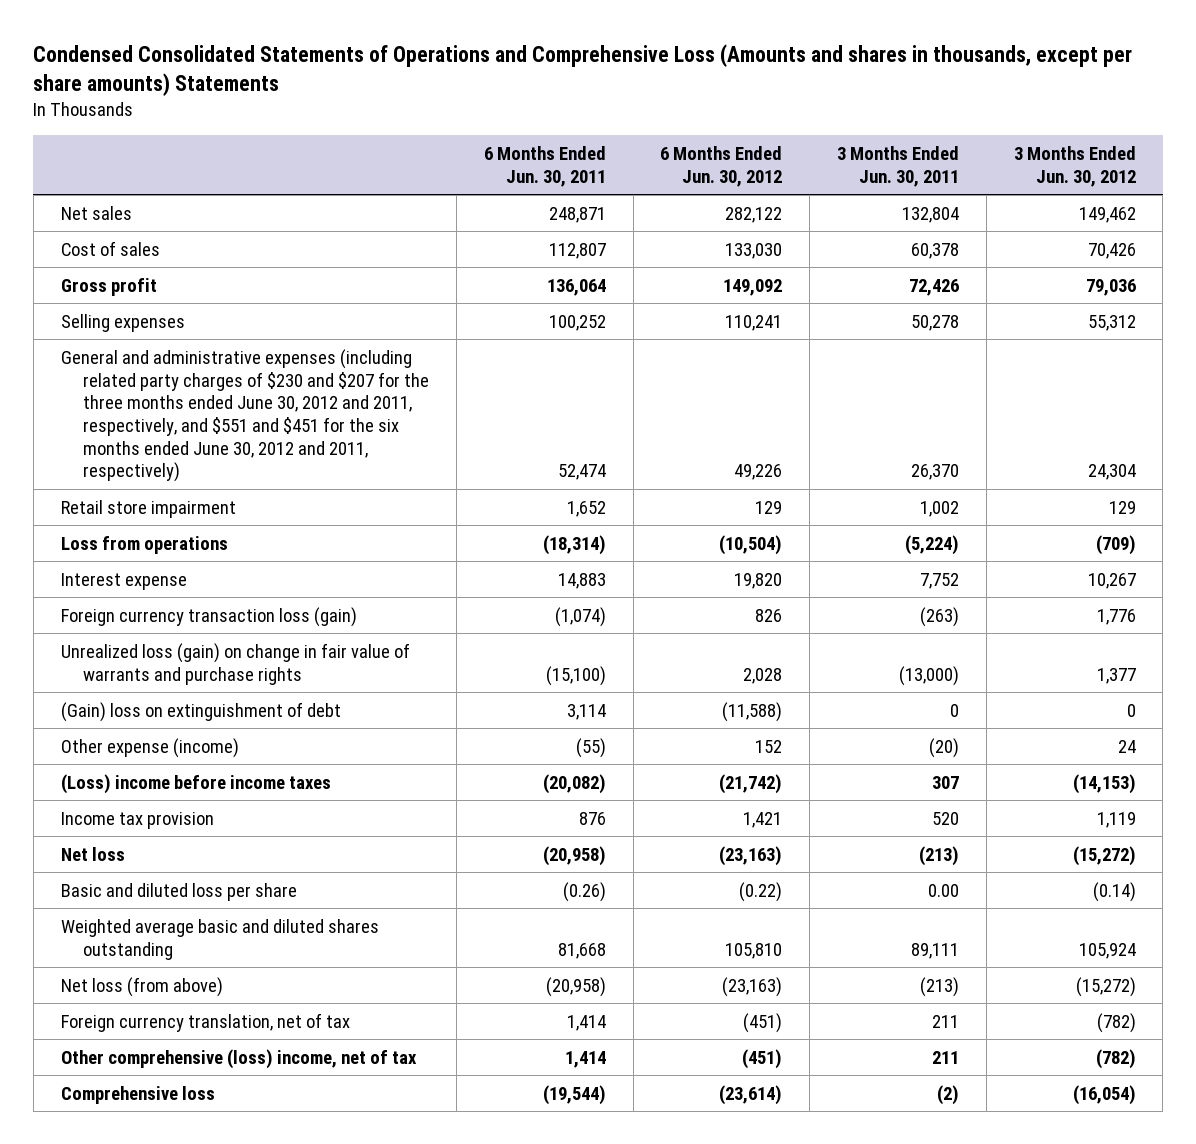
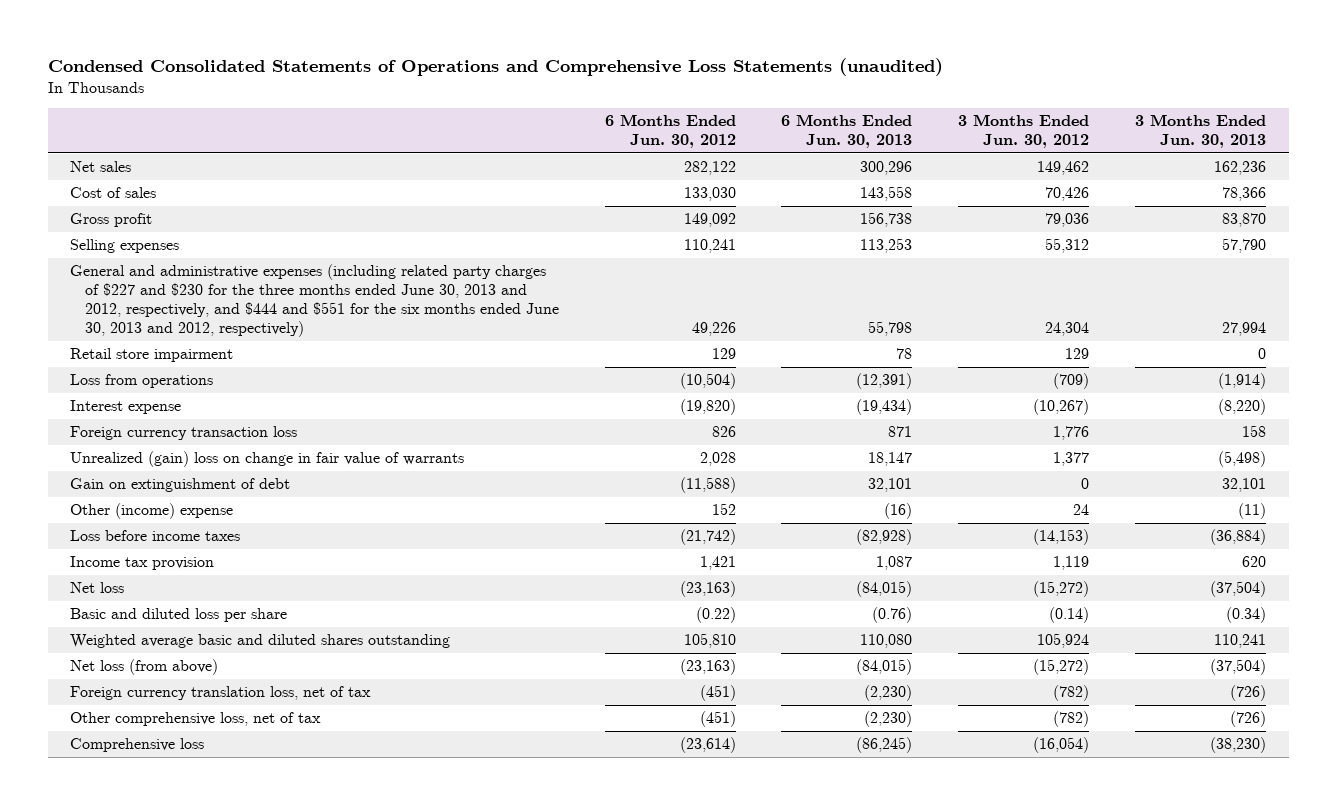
[33,44,1133,97] Condensed Consolidated Statements of Operations and Comprehensive Loss (Amounts and shares in thousands, except per share amounts) Statements -> [47,57,943,76] Condensed Consolidated Statements of Operations and Comprehensive Loss Statements (unaudited)
[483,145,606,187] 6 Months Ended Jun. 30, 2011 -> none
[836,145,959,187] 3 Months Ended Jun. 30, 2011 -> none
none -> [781,114,913,149] 6 Months Ended Jun. 30, 2013
none -> [1134,114,1266,149] 3 Months Ended Jun. 30, 2013
[60,348,430,483] General and administrative expenses (including related party charges of $230 and $207 for the three months ended June 30, 2012 and 2011, respectively, and $551 and $451 for the six months ended June 30, 2012 and 2011, respectively) -> [70,264,559,337] General and administrative expenses (including related party charges of $227 and $230 for the three months ended June 30, 2013 and 2012, respectively, and $444 and $551 for the six months ended June 30, 2013 and 2012, respectively)
[734,572,783,589] 19,820 -> [679,399,736,416] (19,820)
[1087,572,1136,589] 10,267 -> [1032,399,1089,416] (10,267)
[60,606,357,627] Foreign currency transaction loss (gain) -> [70,426,298,441] Foreign currency transaction loss
[60,642,410,685] Unrealized loss (gain) on change in fair value of warrants and purchase rights -> [70,451,465,468] Unrealized (gain) loss on change in fair value of warrants
[60,701,341,722] (Gain) loss on extinguishment of debt -> [70,478,291,493] Gain on extinguishment of debt
[60,737,239,758] Other expense (income) -> [70,503,234,520] Other (income) expense
[60,773,331,794] (Loss) income before income taxes -> [70,530,241,542] Loss before income taxes
[60,1012,350,1032] Foreign currency translation, net of tax -> [70,686,372,701] Foreign currency translation loss, net of tax
[60,1048,417,1069] Other comprehensive (loss) income, net of tax -> [70,712,322,727] Other comprehensive loss, net of tax

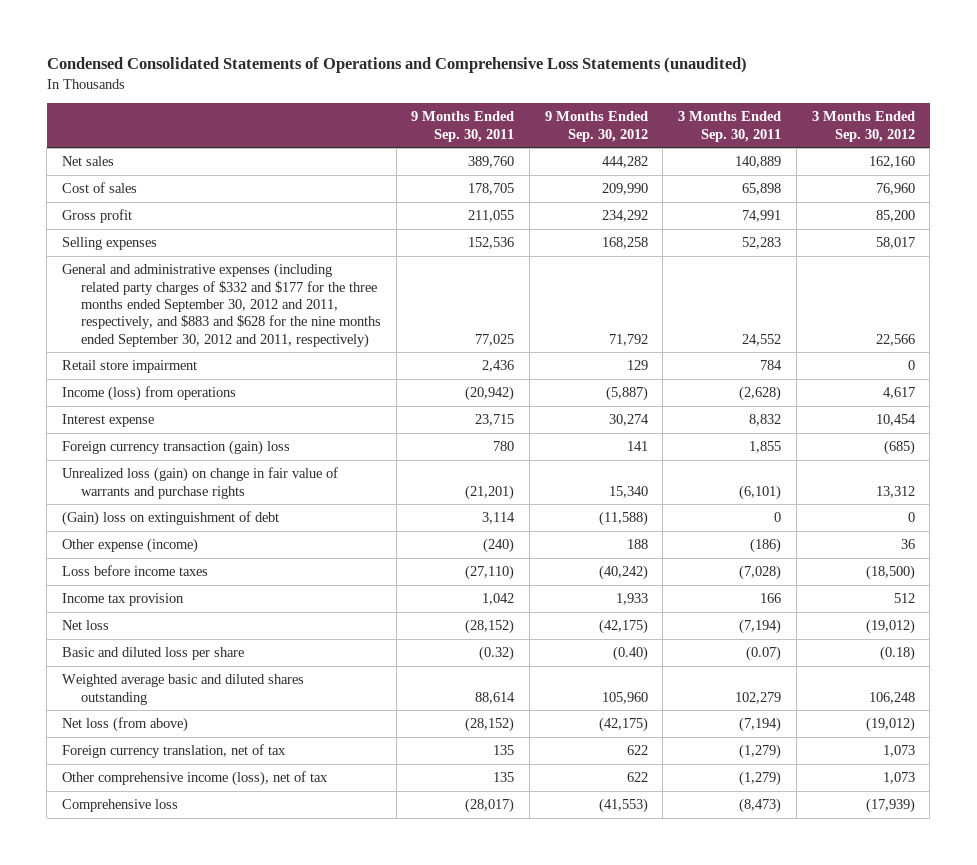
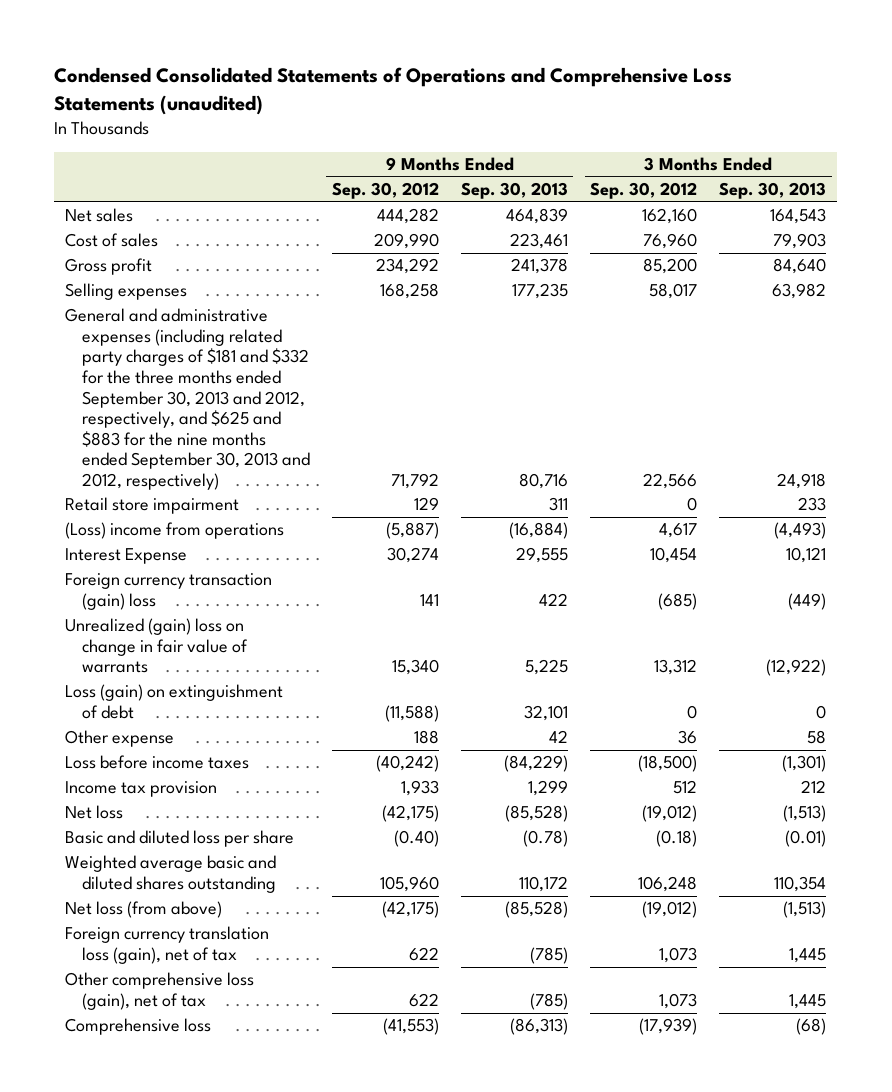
[411,111,515,142] 9 Months Ended Sep. 30, 2011 -> none
[678,111,782,142] 3 Months Ended Sep. 30, 2011 -> none
none -> [460,182,568,200] Sep. 30, 2013
none -> [719,182,827,200] Sep. 30, 2013
[62,263,381,348] General and administrative expenses (including related party charges of $332 and $177 for the three months ended September 30, 2012 and 2011, respectively, and $883 and $628 for the nine months ended September 30, 2012 and 2011, respectively) -> [65,308,310,490] General and administrative expenses (including related party charges of $181 and $332 for the three months ended September 30, 2013 and 2012, respectively, and $625 and $883 for the nine months ended September 30, 2013 and 2012, respectively)
[62,386,237,402] Income (loss) from operations -> [65,522,285,540] (Loss) income from operations
[62,414,155,428] Interest expense -> [65,548,188,565] Interest Expense
[62,467,339,499] Unrealized loss (gain) on change in fair value of warrants and purchase rights -> [65,618,248,674] Unrealized (gain) loss on change in fair value of warrants
[62,511,280,527] (Gain) loss on extinguishment of debt -> [65,684,284,719] Loss (gain) on extinguishment of debt
[62,538,199,554] Other expense (income) -> [65,730,175,748] Other expense
[62,744,287,759] Foreign currency translation, net of tax -> [65,926,270,964] Foreign currency translation loss (gain), net of tax
[62,771,329,787] Other comprehensive income (loss), net of tax -> [65,972,255,1010] Other comprehensive loss (gain), net of tax

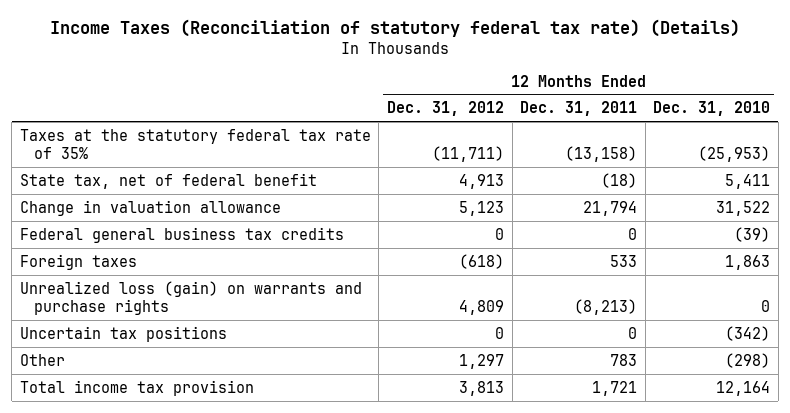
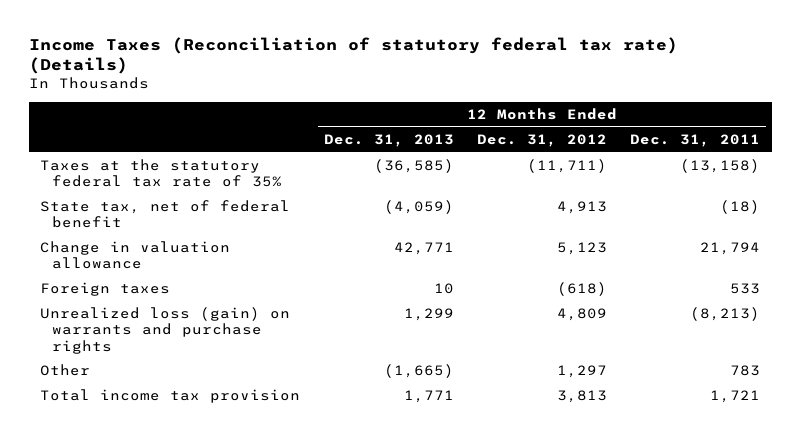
[653,101,771,117] Dec. 31, 2010 -> none
none -> [323,133,454,147] Dec. 31, 2013
[19,226,344,243] Federal general business tax credits -> none
[19,325,227,342] Uncertain tax positions -> none

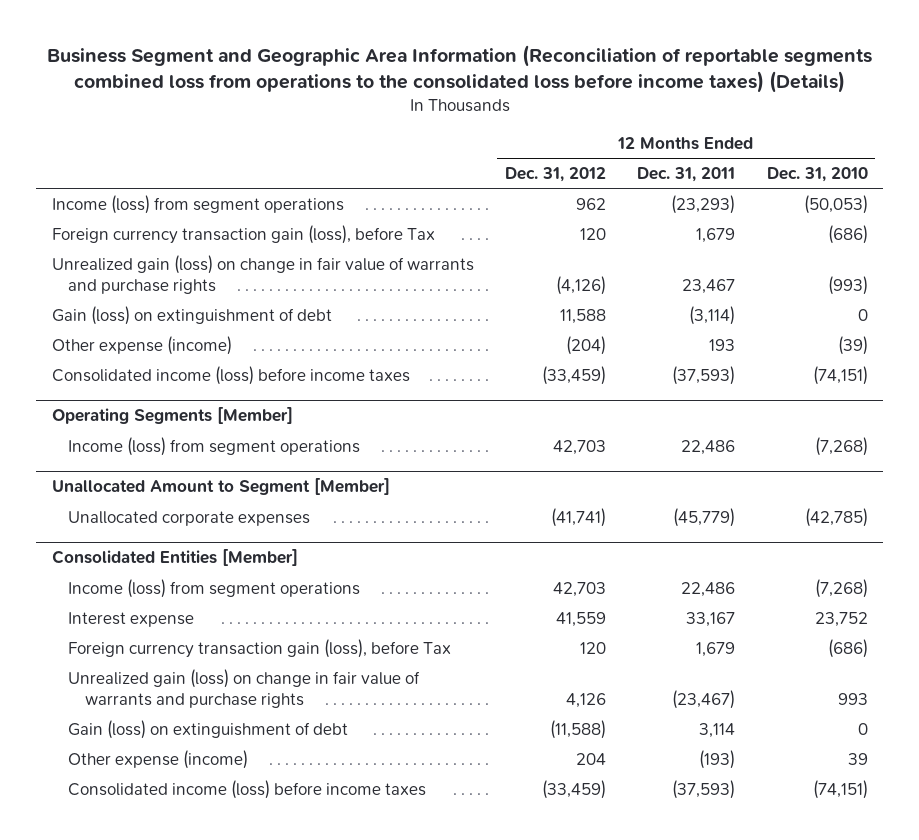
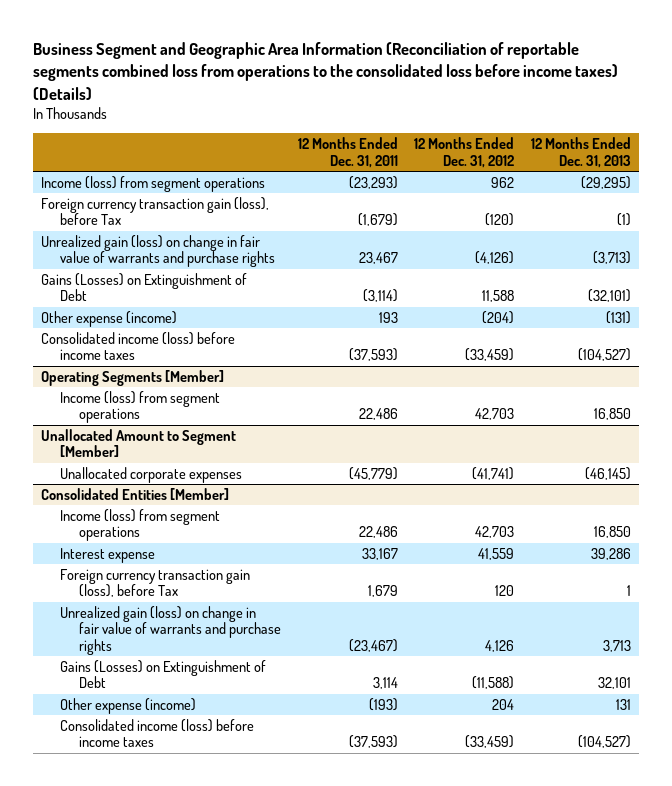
[766,166,868,182] Dec. 31, 2010 -> none
none -> [530,137,631,168] 12 Months Ended Dec. 31, 2013
[580,227,607,240] 120 -> [485,213,515,227] (120)
[696,227,736,243] 1,679 -> [357,213,398,227] (1,679)
[51,305,332,325] Gain (loss) on extinguishment of debt -> [41,272,248,302] Gains (Losses) on Extinguishment of Debt
[68,719,349,739] Gain (loss) on extinguishment of debt -> [60,659,267,689] Gains (Losses) on Extinguishment of Debt

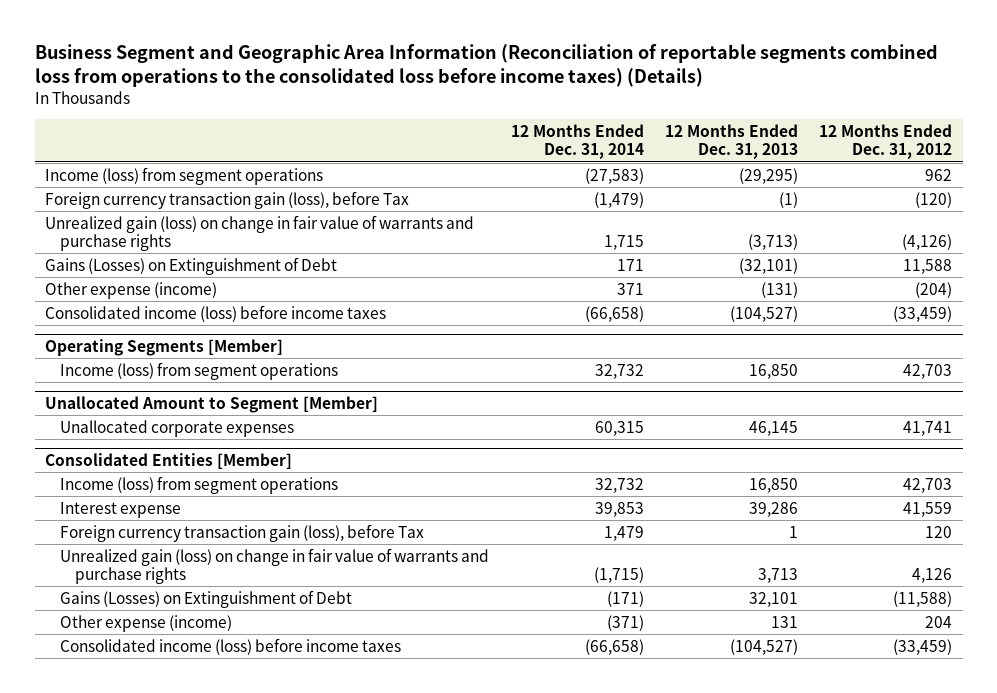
[297,137,398,168] 12 Months Ended Dec. 31, 2011 -> none
none -> [510,124,644,160] 12 Months Ended Dec. 31, 2014
[472,466,515,480] (41,741) -> [902,420,952,436] 41,741
[584,466,631,480] (46,145) -> [748,420,798,436] 46,145

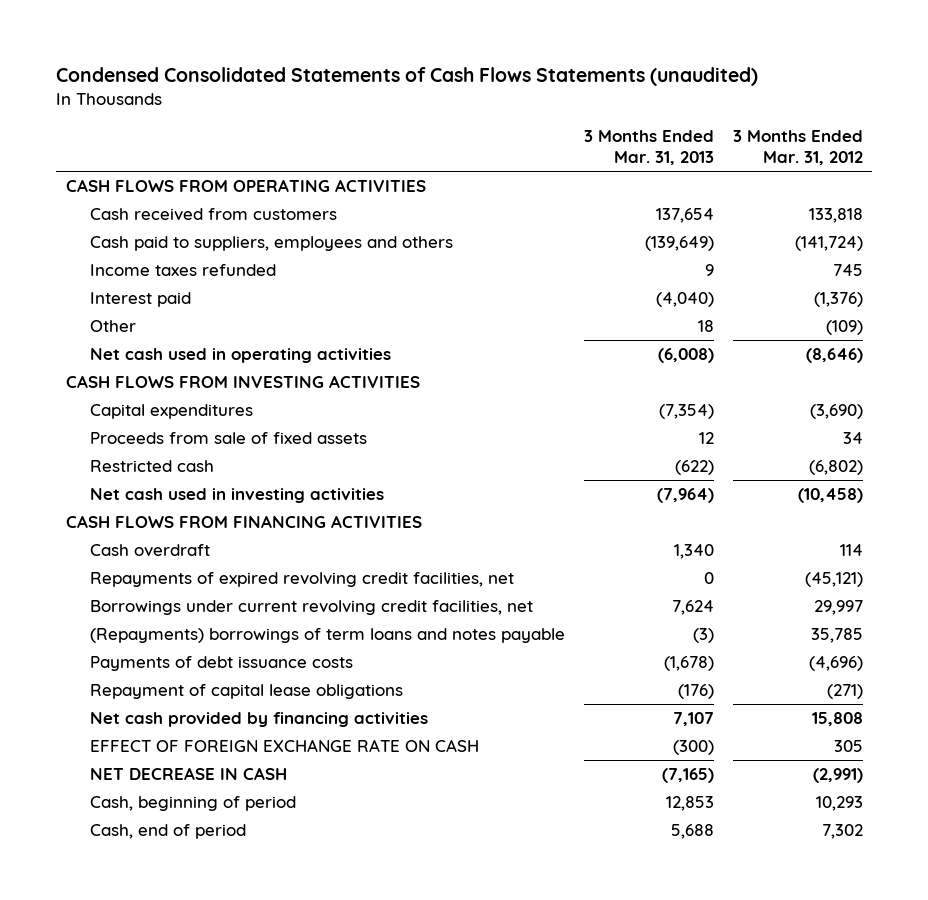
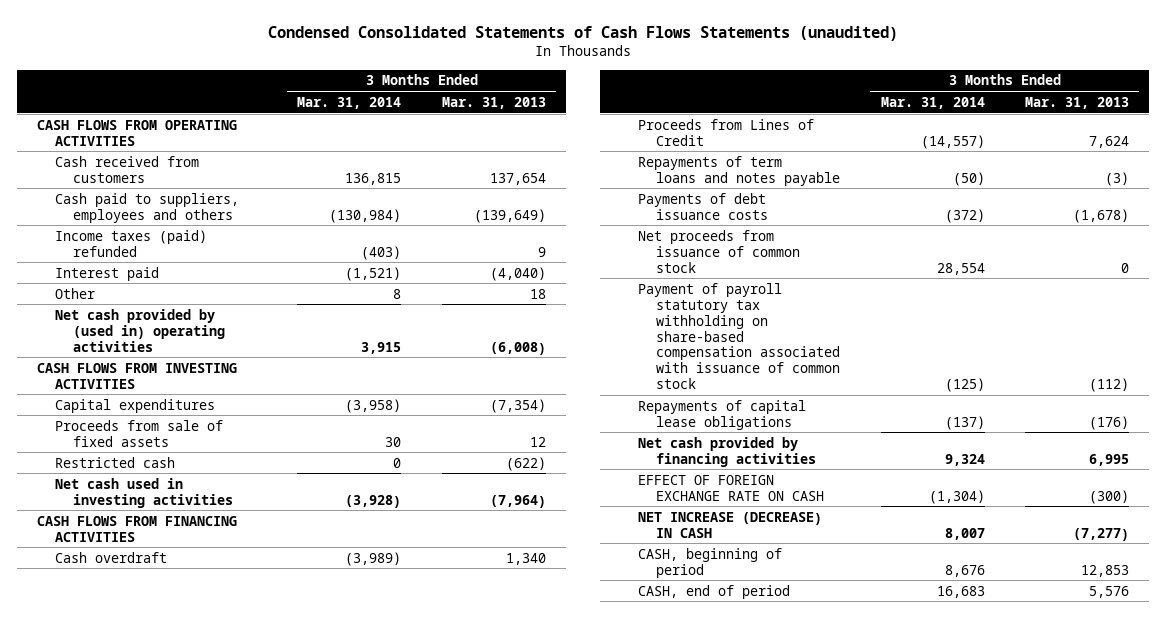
[732,130,863,166] 3 Months Ended Mar. 31, 2012 -> none
none -> [297,96,402,109] Mar. 31, 2014
[90,264,277,277] Income taxes refunded -> [55,229,208,257] Income taxes (paid) refunded
[90,348,392,364] Net cash used in operating activities -> [55,308,226,352] Net cash provided by (used in) operating activities
[90,572,515,588] Repayments of expired revolving credit facilities, net -> none
[90,600,534,616] Borrowings under current revolving credit facilities, net -> [638,118,815,146] Proceeds from Lines of Credit
[90,628,566,644] (Repayments) borrowings of term loans and notes payable -> [638,155,841,186] Repayments of term loans and notes payable
none -> [638,229,801,273] Net proceeds from issuance of common stock
none -> [638,282,841,390] Payment of payroll statutory tax withholding on share-based compensation associated with issuance of common stock
[90,684,404,700] Repayment of capital lease obligations -> [638,399,807,430] Repayments of capital lease obligations
[672,712,714,727] 7,107 -> [1088,453,1129,466] 6,995
[90,767,288,781] NET DECREASE IN CASH -> [638,511,823,538] NET INCREASE (DECREASE) IN CASH
[661,768,714,784] (7,165) -> [1072,527,1129,541] (7,277)
[90,796,297,812] Cash, beginning of period -> [638,547,783,578] CASH, beginning of period
[90,824,247,840] Cash, end of period -> [638,584,791,599] CASH, end of period
[670,824,714,840] 5,688 -> [1088,585,1129,598] 5,576

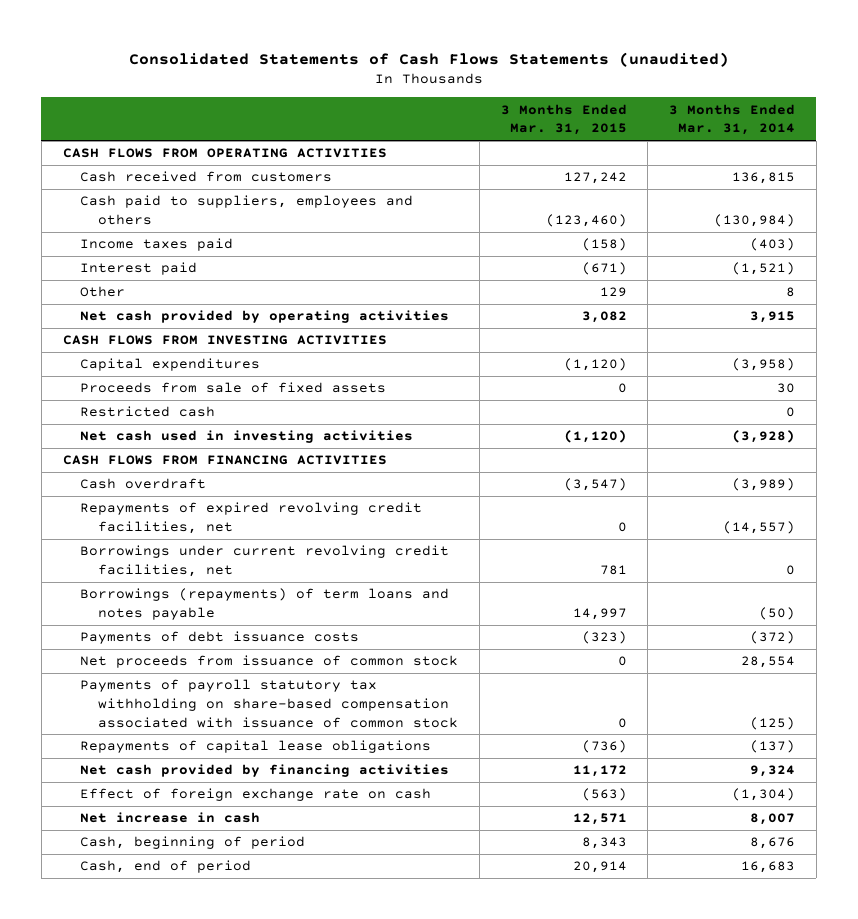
[267,25,898,41] Condensed Consolidated Statements of Cash Flows Statements (unaudited) -> [128,51,729,67] Consolidated Statements of Cash Flows Statements (unaudited)
[441,96,546,109] Mar. 31, 2013 -> none
none -> [500,103,627,136] 3 Months Ended Mar. 31, 2015
[55,229,208,257] Income taxes (paid) refunded -> [80,238,234,252] Income taxes paid
[55,308,226,352] Net cash provided by (used in) operating activities -> [80,310,450,324] Net cash provided by operating activities
[638,118,815,146] Proceeds from Lines of Credit -> [80,502,423,534] Repayments of expired revolving credit facilities, net
none -> [80,545,450,577] Borrowings under current revolving credit facilities, net
[638,155,841,186] Repayments of term loans and notes payable -> [80,588,450,620] Borrowings (repayments) of term loans and notes payable
[638,282,841,390] Payment of payroll statutory tax withholding on share-based compensation associated with issuance of common stock -> [80,679,458,728] Payments of payroll statutory tax withholding on share-based compensation associated with issuance of common stock
[638,474,825,501] EFFECT OF FOREIGN EXCHANGE RATE ON CASH -> [80,788,432,802] Effect of foreign exchange rate on cash
[638,511,823,538] NET INCREASE (DECREASE) IN CASH -> [80,812,261,824] Net increase in cash
[638,547,783,578] CASH, beginning of period -> [80,836,306,850] Cash, beginning of period
[638,584,791,599] CASH, end of period -> [80,860,252,874] Cash, end of period

